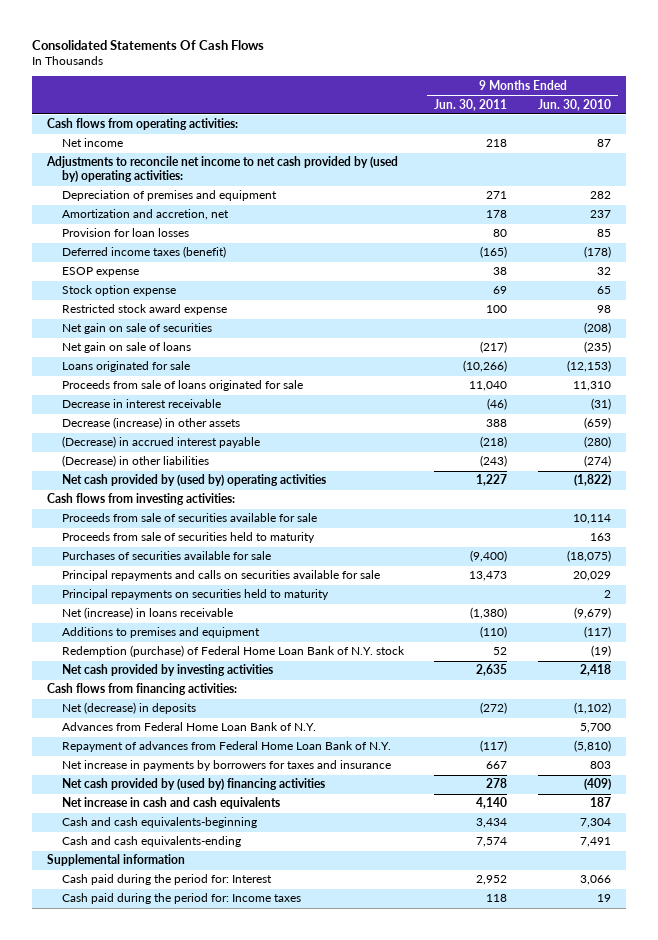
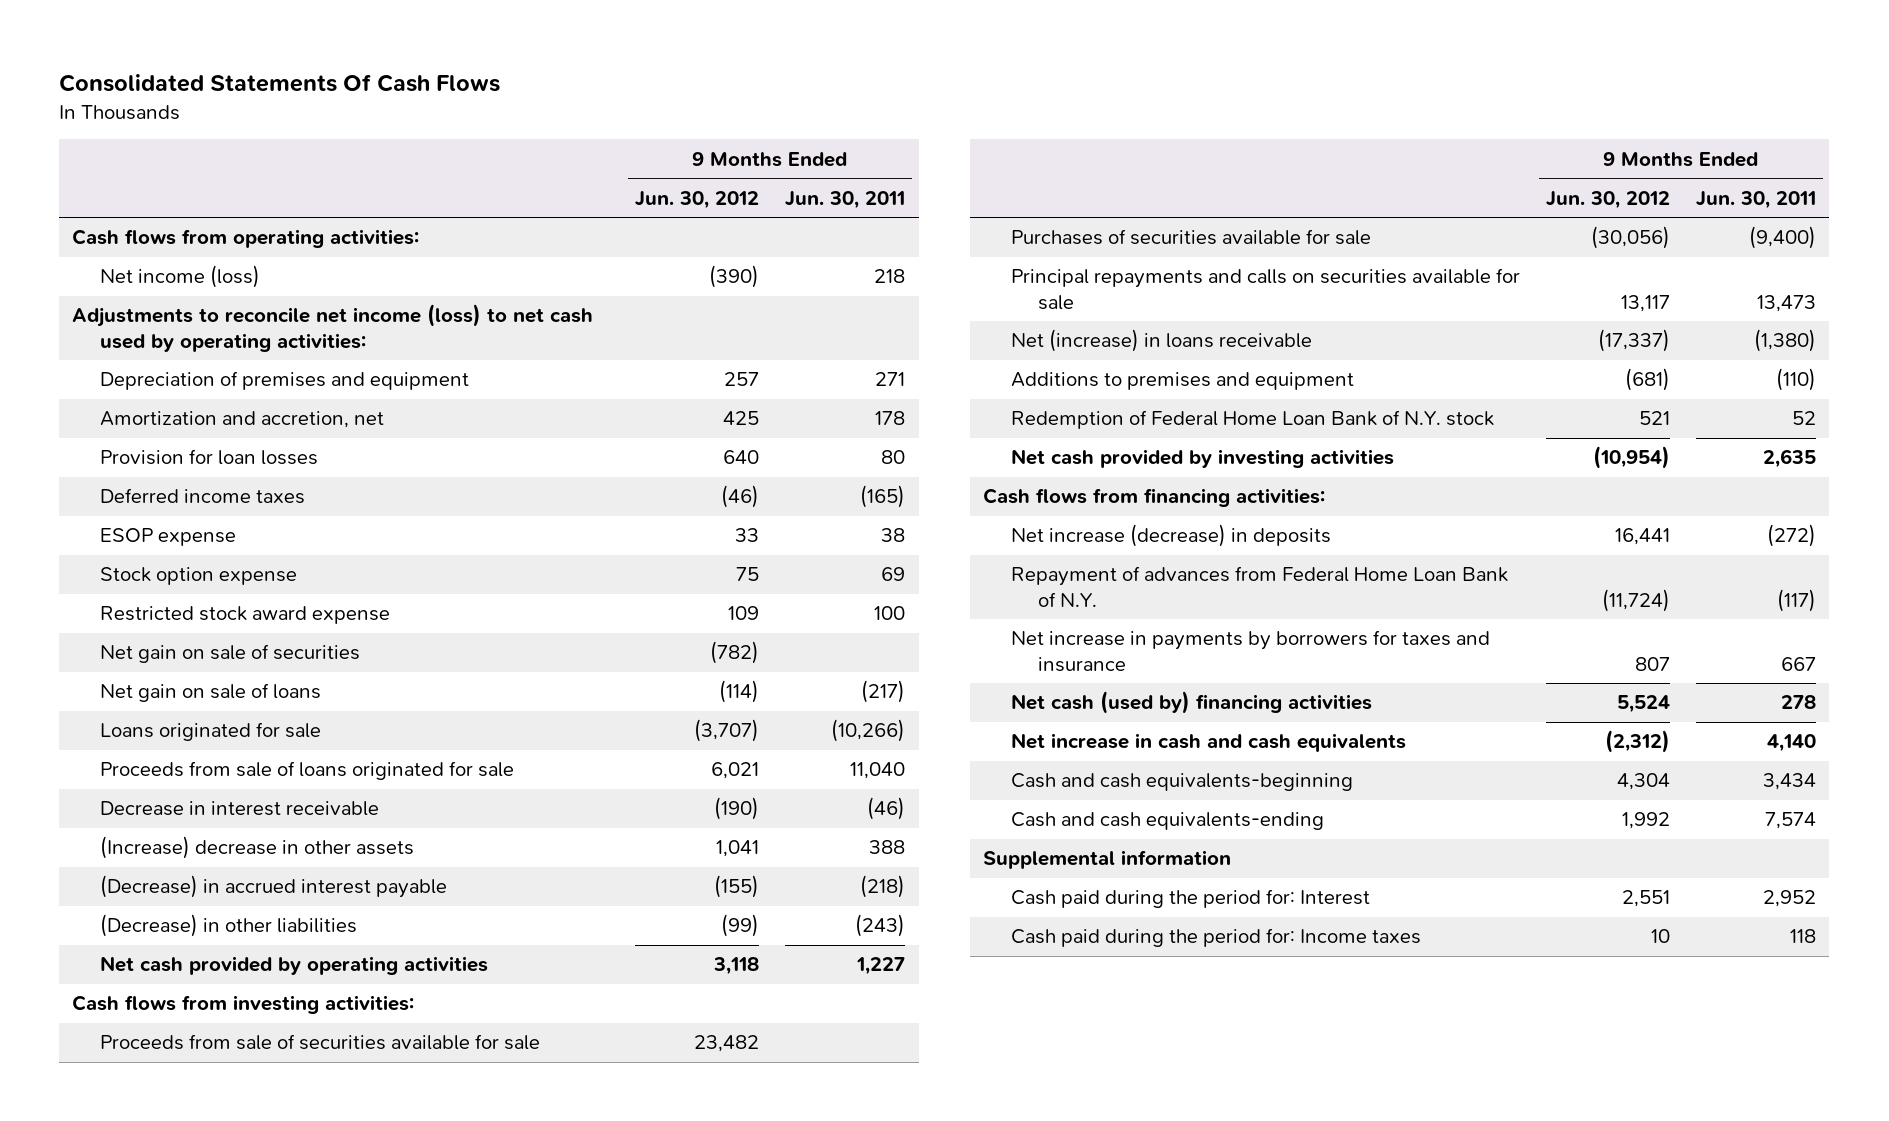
[537,98,611,111] Jun. 30, 2010 -> none
none -> [635,190,760,209] Jun. 30, 2012
[62,138,124,148] Net income -> [99,265,260,289] Net income (loss)
[46,156,399,183] Adjustments to reconcile net income to net cash provided by (used by) operating activities: -> [72,304,594,352] Adjustments to reconcile net income (loss) to net cash used by operating activities:
[62,246,227,259] Deferred income taxes (benefit) -> [99,488,305,505] Deferred income taxes
[62,417,241,430] Decrease (increase) in other assets -> [99,836,414,860] (Increase) decrease in other assets
[62,474,327,487] Net cash provided by (used by) operating activities -> [99,956,488,976] Net cash provided by operating activities
[62,532,316,544] Proceeds from sale of securities held to maturity -> none
[62,589,330,601] Principal repayments on securities held to maturity -> none
[62,645,406,658] Redemption (purchase) of Federal Home Loan Bank of N.Y. stock -> [1010,410,1494,430] Redemption of Federal Home Loan Bank of N.Y. stock
[62,722,317,732] Advances from Federal Home Loan Bank of N.Y. -> none
[62,702,197,715] Net (decrease) in deposits -> [1010,524,1331,548] Net increase (decrease) in deposits
[62,778,326,791] Net cash provided by (used by) financing activities -> [1010,691,1372,715] Net cash (used by) financing activities

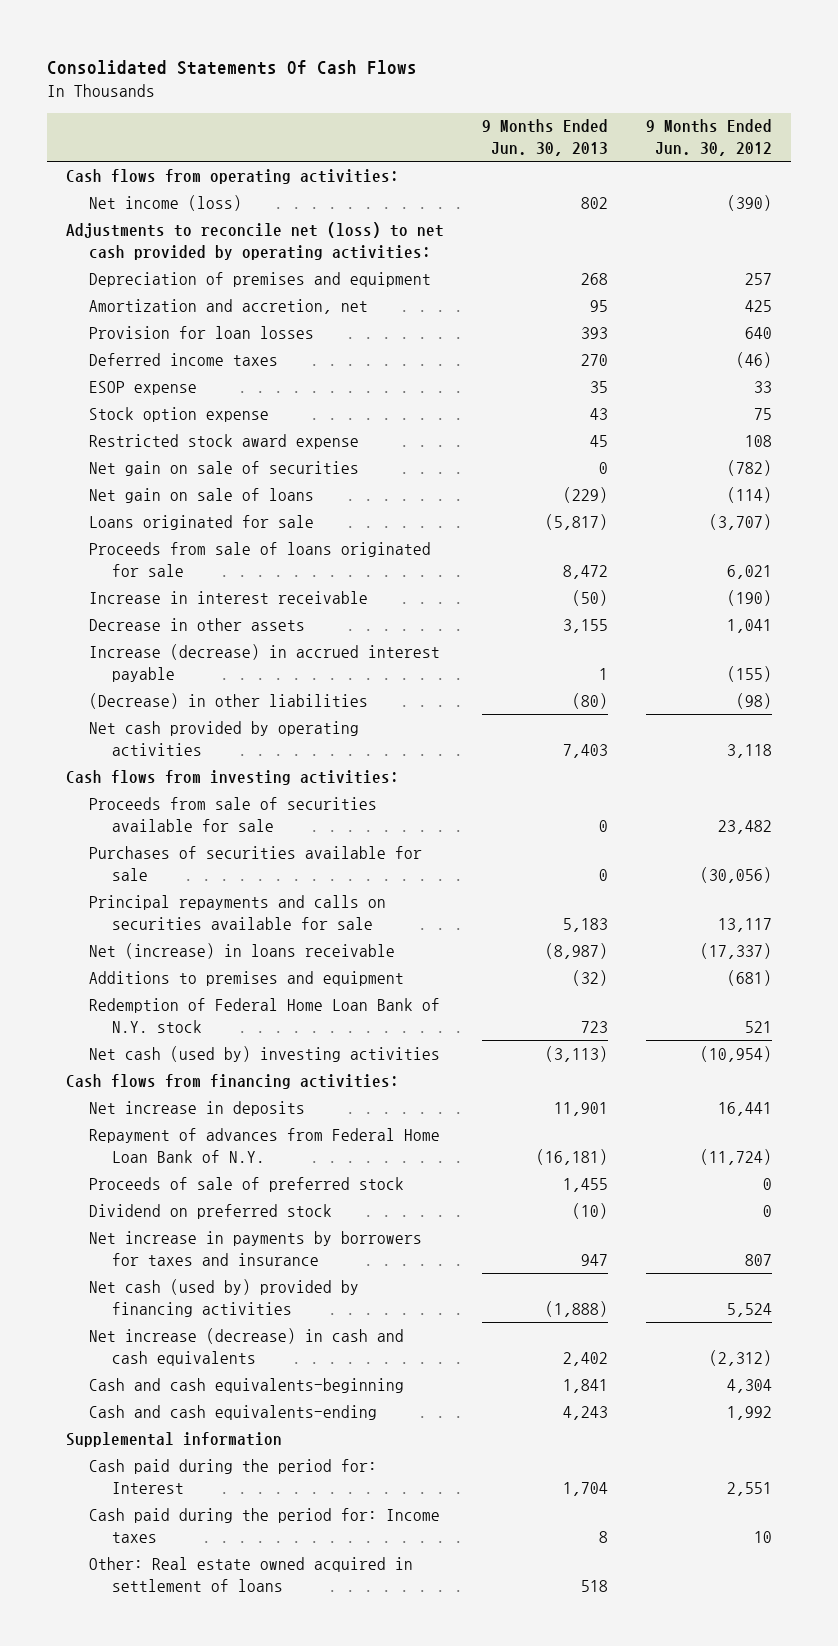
[785,190,906,209] Jun. 30, 2011 -> none
none -> [482,119,609,157] 9 Months Ended Jun. 30, 2013
[72,304,594,352] Adjustments to reconcile net income (loss) to net cash used by operating activities: -> [66,221,445,260] Adjustments to reconcile net (loss) to net cash provided by operating activities:
[728,606,760,621] 109 -> [744,434,772,447] 108
[99,801,379,817] Decrease in interest receivable -> [89,590,369,604] Increase in interest receivable
[99,836,414,860] (Increase) decrease in other assets -> [89,617,306,631] Decrease in other assets
[99,875,447,899] (Decrease) in accrued interest payable -> [89,643,441,682] Increase (decrease) in accrued interest payable
[721,914,760,938] (99) -> [735,692,772,709] (98)
[1010,449,1394,469] Net cash provided by investing activities -> [89,1045,441,1062] Net cash (used by) investing activities
[1010,524,1331,548] Net increase (decrease) in deposits -> [89,1100,306,1116] Net increase in deposits
none -> [89,1176,405,1192] Proceeds of sale of preferred stock
none -> [89,1203,333,1219] Dividend on preferred stock
[1010,691,1372,715] Net cash (used by) financing activities -> [89,1278,360,1317] Net cash (used by) provided by financing activities
[1010,733,1406,753] Net increase in cash and cash equivalents -> [89,1327,405,1366] Net increase (decrease) in cash and cash equivalents
none -> [89,1556,414,1592] Other: Real estate owned acquired in settlement of loans

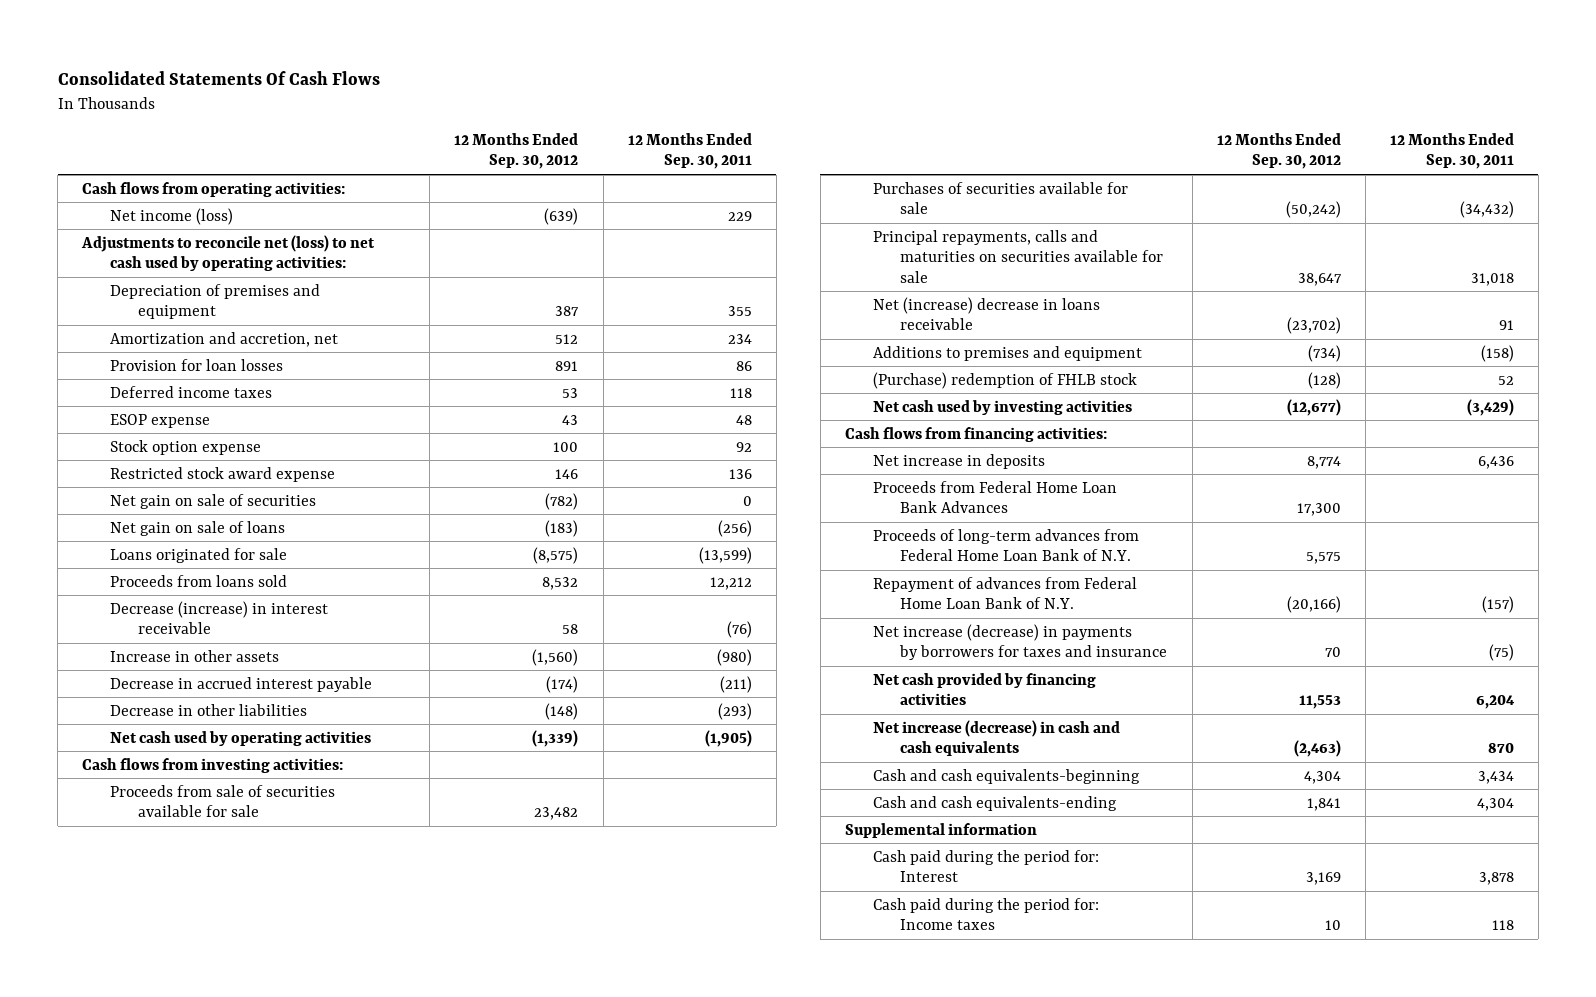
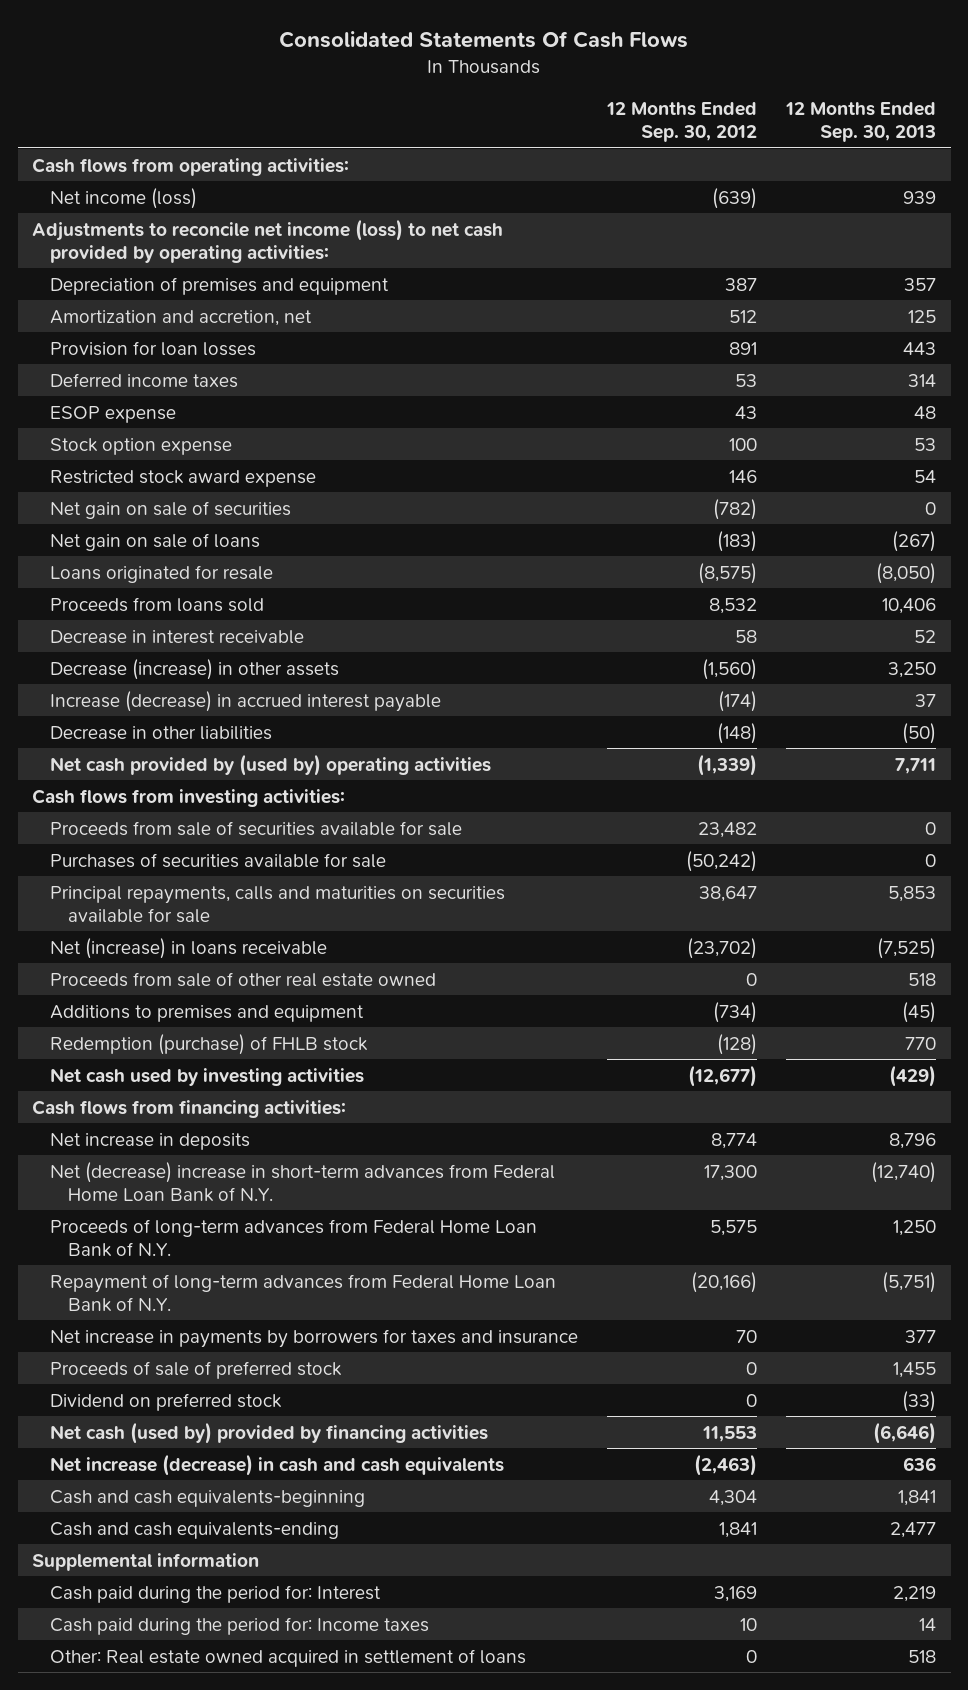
[627,132,752,170] 12 Months Ended Sep. 30, 2011 -> none
none -> [785,102,937,143] 12 Months Ended Sep. 30, 2013
[81,234,376,272] Adjustments to reconcile net (loss) to net cash used by operating activities: -> [32,218,504,263] Adjustments to reconcile net income (loss) to net cash provided by operating activities:
[110,547,288,563] Loans originated for sale -> [50,564,274,583] Loans originated for resale
[110,600,329,635] Decrease (increase) in interest receivable -> [50,629,305,644] Decrease in interest receivable
[110,649,280,662] Increase in other assets -> [50,658,340,680] Decrease (increase) in other assets
[110,676,373,692] Decrease in accrued interest payable -> [50,690,442,712] Increase (decrease) in accrued interest payable
[110,730,372,746] Net cash used by operating activities -> [50,753,492,776] Net cash provided by (used by) operating activities
[872,296,1100,331] Net (increase) decrease in loans receivable -> [50,937,328,959] Net (increase) in loans receivable
none -> [50,971,437,987] Proceeds from sale of other real estate owned
[872,371,1137,389] (Purchase) redemption of FHLB stock -> [50,1033,369,1055] Redemption (purchase) of FHLB stock
[872,480,1117,514] Proceeds from Federal Home Loan Bank Advances -> [50,1161,556,1202] Net (decrease) increase in short-term advances from Federal Home Loan Bank of N.Y.
[872,576,1137,610] Repayment of advances from Federal Home Loan Bank of N.Y. -> [50,1273,557,1312] Repayment of long-term advances from Federal Home Loan Bank of N.Y.
[872,623,1168,661] Net increase (decrease) in payments by borrowers for taxes and insurance -> [50,1328,579,1348] Net increase in payments by borrowers for taxes and insurance
none -> [50,1360,343,1379] Proceeds of sale of preferred stock
none -> [50,1392,283,1411] Dividend on preferred stock
[872,672,1096,706] Net cash provided by financing activities -> [50,1421,489,1444] Net cash (used by) provided by financing activities
none -> [50,1648,527,1667] Other: Real estate owned acquired in settlement of loans

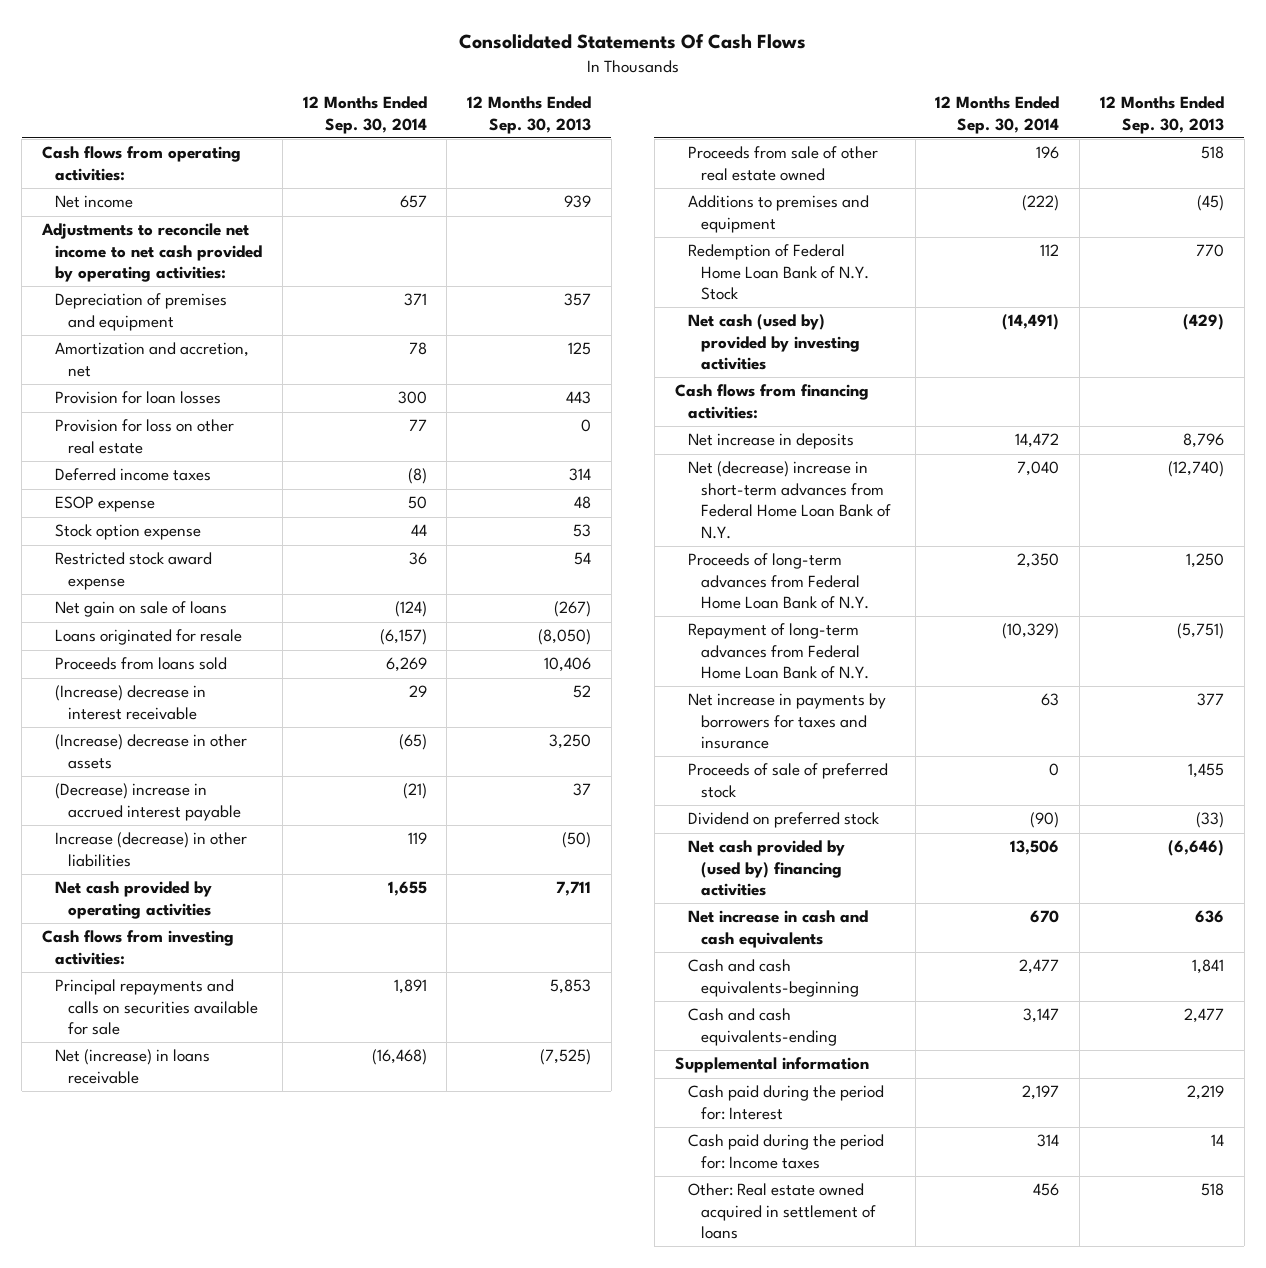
[606,102,758,143] 12 Months Ended Sep. 30, 2012 -> none
none -> [302,96,427,134] 12 Months Ended Sep. 30, 2014
[50,187,198,209] Net income (loss) -> [55,195,134,209] Net income
[32,218,504,263] Adjustments to reconcile net income (loss) to net cash provided by operating activities: -> [40,223,263,283] Adjustments to reconcile net income to net cash provided by operating activities:
none -> [55,419,235,454] Provision for loss on other real estate
[50,500,292,519] Net gain on sale of securities -> none
[50,629,305,644] Decrease in interest receivable -> [55,685,207,720] (Increase) decrease in interest receivable
[50,658,340,680] Decrease (increase) in other assets -> [55,734,248,769] (Increase) decrease in other assets
[50,690,442,712] Increase (decrease) in accrued interest payable -> [55,783,242,821] (Decrease) increase in accrued interest payable
[50,725,273,740] Decrease in other liabilities -> [55,832,248,867] Increase (decrease) in other liabilities
[50,753,492,776] Net cash provided by (used by) operating activities -> [55,881,213,919] Net cash provided by operating activities
[50,820,463,836] Proceeds from sale of securities available for sale -> none
[50,852,387,868] Purchases of securities available for sale -> none
[50,885,506,923] Principal repayments, calls and maturities on securities available for sale -> [55,979,259,1036] Principal repayments and calls on securities available for sale
[50,1033,369,1055] Redemption (purchase) of FHLB stock -> [687,244,870,301] Redemption of Federal Home Loan Bank of N.Y. Stock
[50,1067,365,1086] Net cash used by investing activities -> [687,314,861,371] Net cash (used by) provided by investing activities
[50,1421,489,1444] Net cash (used by) provided by financing activities -> [687,840,845,897] Net cash provided by (used by) financing activities
[50,1453,505,1476] Net increase (decrease) in cash and cash equivalents -> [687,910,868,948] Net increase in cash and cash equivalents

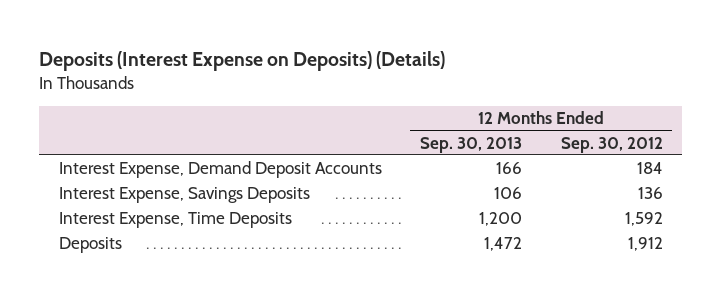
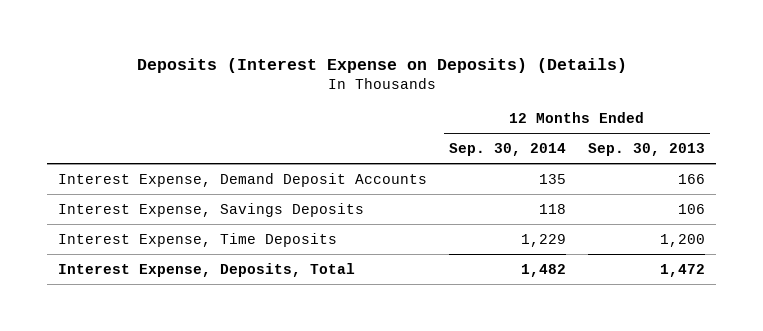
[560,136,663,153] Sep. 30, 2012 -> none
none -> [449,143,567,157] Sep. 30, 2014
[58,237,122,254] Deposits -> [58,262,356,277] Interest Expense, Deposits, Total

